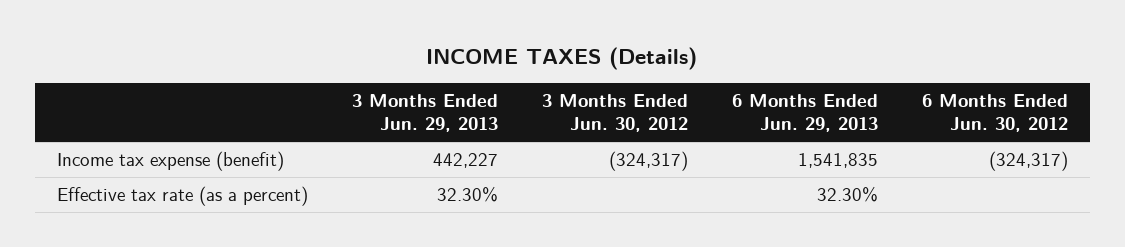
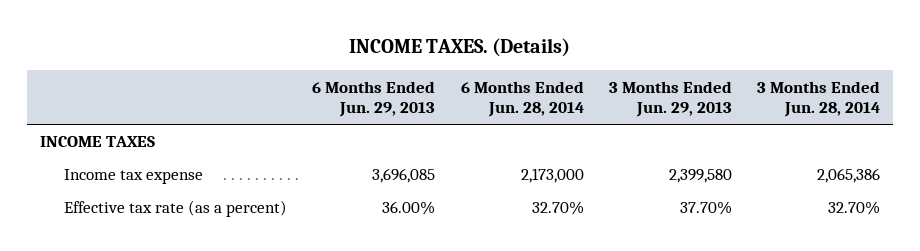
[426,47,698,71] INCOME TAXES (Details) -> [349,38,571,58] INCOME TAXES. (Details)
[541,94,688,133] 3 Months Ended Jun. 30, 2012 -> none
[921,94,1068,133] 6 Months Ended Jun. 30, 2012 -> none
none -> [460,80,584,118] 6 Months Ended Jun. 28, 2014
none -> [757,80,881,118] 3 Months Ended Jun. 28, 2014
none -> [39,136,155,148] INCOME TAXES
[56,151,284,172] Income tax expense (benefit) -> [63,169,203,185] Income tax expense
[432,153,498,169] 442,227 -> [669,169,733,184] 2,399,580
[797,153,878,169] 1,541,835 -> [372,168,436,184] 3,696,085
[436,186,498,203] 32.30% -> [680,201,733,216] 37.70%
[816,186,878,203] 32.30% -> [382,201,436,216] 36.00%

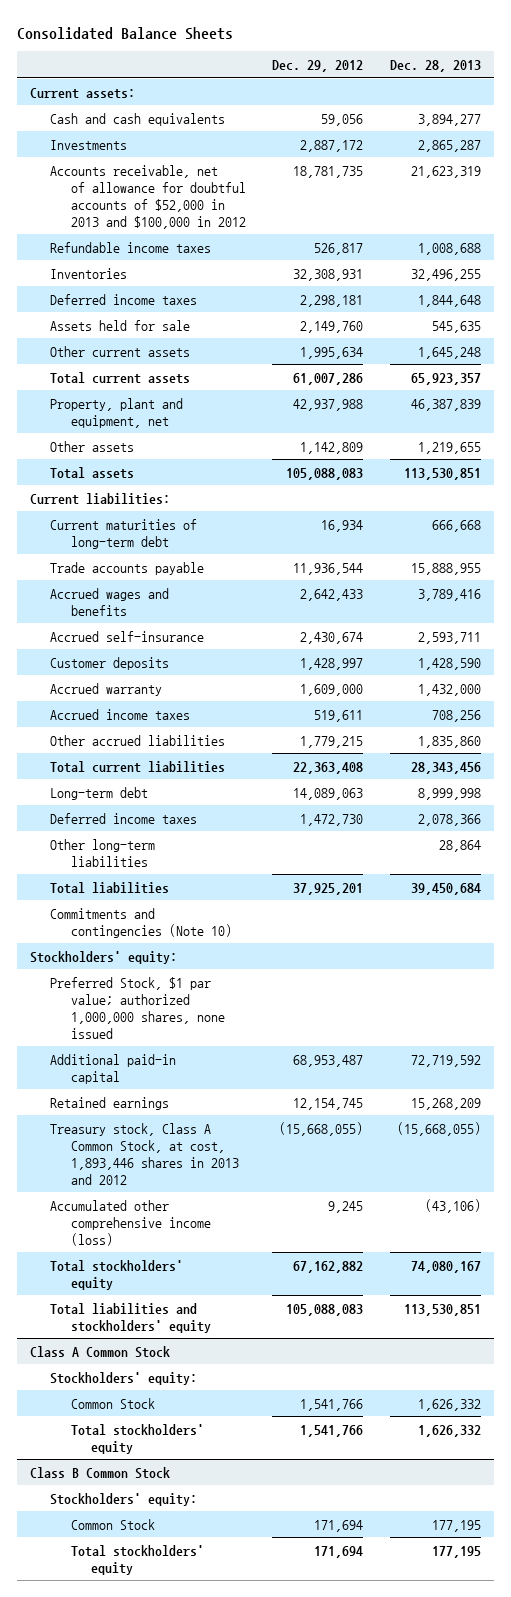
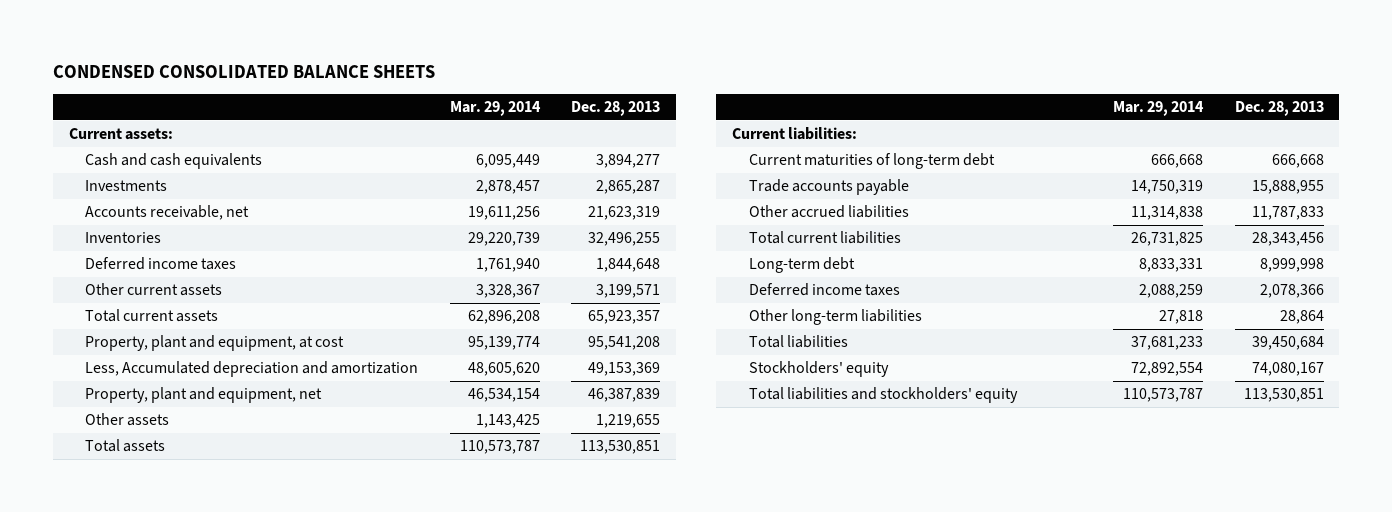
[16,26,233,40] Consolidated Balance Sheets -> [52,64,435,78] CONDENSED CONSOLIDATED BALANCE SHEETS
[272,59,364,72] Dec. 29, 2012 -> none
none -> [449,101,541,117] Mar. 29, 2014
[50,241,212,253] Refundable income taxes -> none
[50,164,246,229] Accounts receivable, net of allowance for doubtful accounts of $52,000 in 2013 and $100,000 in 2012 -> [85,205,250,221] Accounts receivable, net
[50,319,191,331] Assets held for sale -> none
[417,346,481,359] 1,645,248 -> [596,284,661,299] 3,199,571
none -> [85,335,345,352] Property, plant and equipment, at cost
none -> [85,361,419,378] Less, Accumulated depreciation and amortization
[50,587,170,616] Accrued wages and benefits -> none
[50,630,205,642] Accrued self-insurance -> none
[50,656,170,670] Customer deposits -> none
[50,682,163,696] Accrued warranty -> none
[50,708,191,720] Accrued income taxes -> none
[417,735,481,748] 1,835,860 -> [1251,206,1324,221] 11,787,833
[50,907,232,938] Commitments and contingencies (Note 10) -> none
[29,950,177,964] Stockholders' equity: -> none
[50,976,225,1039] Preferred Stock, $1 par value; authorized 1,000,000 shares, none issued -> none
[50,1053,177,1084] Additional paid-in capital -> none
[50,1096,170,1110] Retained earnings -> none
[50,1122,239,1185] Treasury stock, Class A Common Stock, at cost, 1,893,446 shares in 2013 and 2012 -> none
[50,1199,211,1246] Accumulated other comprehensive income (loss) -> none
[50,1259,184,1290] Total stockholders' equity -> [748,361,889,378] Stockholders' equity
[29,1345,170,1358] Class A Common Stock -> none
[50,1371,198,1385] Stockholders' equity: -> none
[70,1397,155,1409] Common Stock -> none
[70,1423,204,1454] Total stockholders' equity -> none
[29,1466,170,1479] Class B Common Stock -> none
[50,1492,198,1506] Stockholders' equity: -> none
[70,1518,155,1530] Common Stock -> none
[70,1544,204,1575] Total stockholders' equity -> none

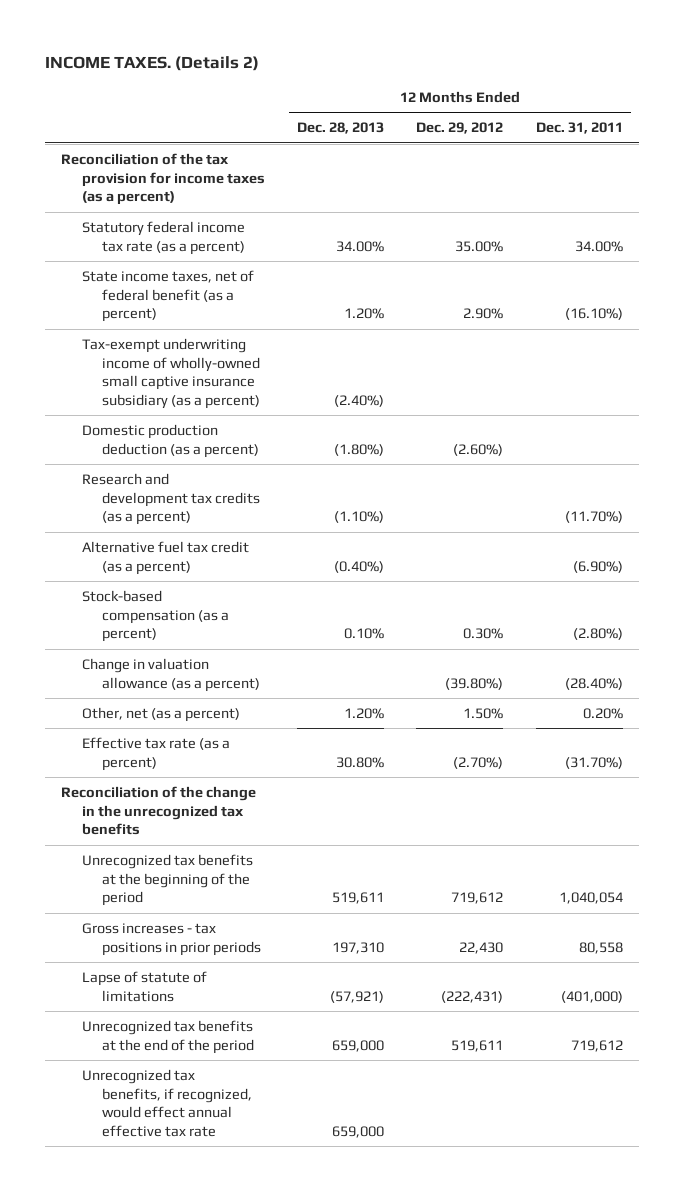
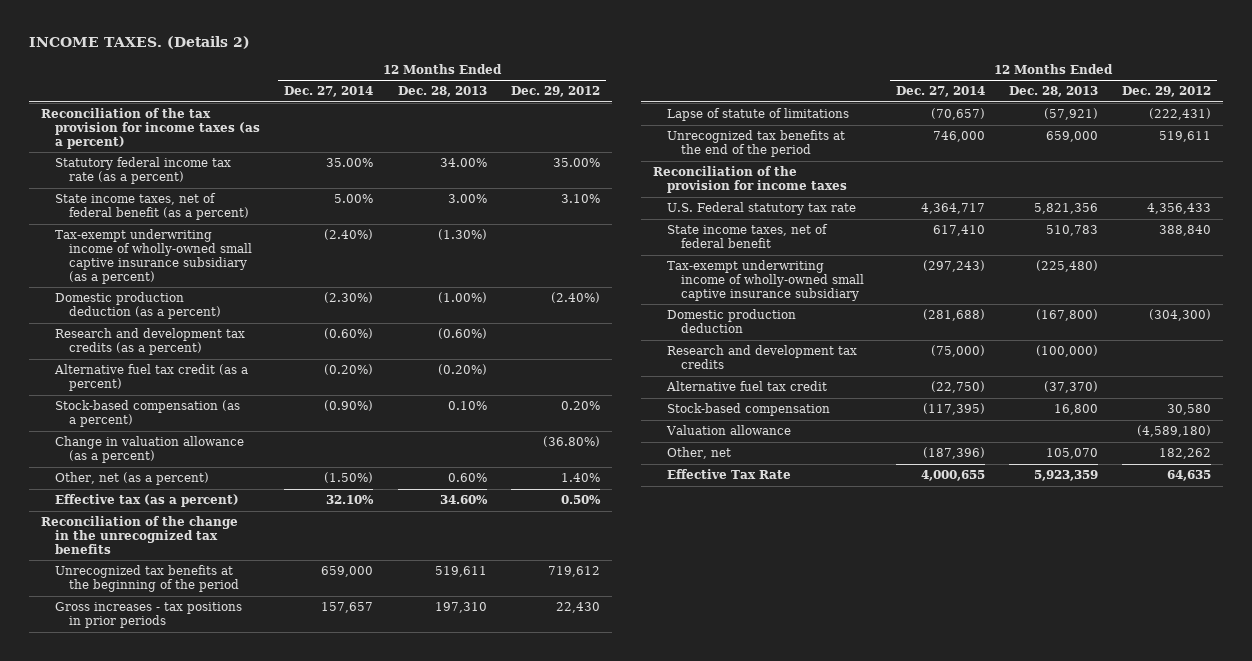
[535,122,623,135] Dec. 31, 2011 -> none
none -> [284,86,374,98] Dec. 27, 2014
[343,308,384,320] 1.20% -> [447,194,487,204] 3.00%
[463,308,504,320] 2.90% -> [560,194,600,204] 3.10%
[333,395,384,408] (2.40%) -> [437,229,487,241] (1.30%)
[333,443,384,456] (1.80%) -> [437,292,487,304] (1.00%)
[453,443,504,456] (2.60%) -> [550,292,600,304] (2.40%)
[333,511,384,524] (1.10%) -> [437,328,487,340] (0.60%)
[333,560,384,573] (0.40%) -> [437,364,487,376] (0.20%)
[463,628,504,640] 0.30% -> [560,401,600,411] 0.20%
[445,677,504,690] (39.80%) -> [542,436,600,448] (36.80%)
[343,707,384,719] 1.20% -> [447,473,487,483] 0.60%
[463,707,504,719] 1.50% -> [560,473,600,483] 1.40%
[81,736,230,771] Effective tax rate (as a percent) -> [55,494,240,508] Effective tax (as a percent)
[335,756,384,768] 30.80% -> [439,495,488,505] 34.60%
[453,756,504,769] (2.70%) -> [560,495,601,505] 0.50%
[81,1068,253,1138] Unrecognized tax benefits, if recognized, would effect annual effective tax rate -> none
none -> [652,166,847,193] Reconciliation of the provision for income taxes
none -> [666,202,856,216] U.S. Federal statutory tax rate
none -> [666,224,828,248] State income taxes, net of federal benefit
none -> [666,260,864,301] Tax-exempt underwriting income of wholly-owned small captive insurance subsidiary
none -> [666,309,796,333] Domestic production deduction
none -> [666,345,857,369] Research and development tax credits
none -> [665,381,827,392] Alternative fuel tax credit
none -> [666,403,830,417] Stock-based compensation
none -> [665,425,791,436] Valuation allowance
none -> [666,447,731,460] Other, net
none -> [666,469,791,480] Effective Tax Rate

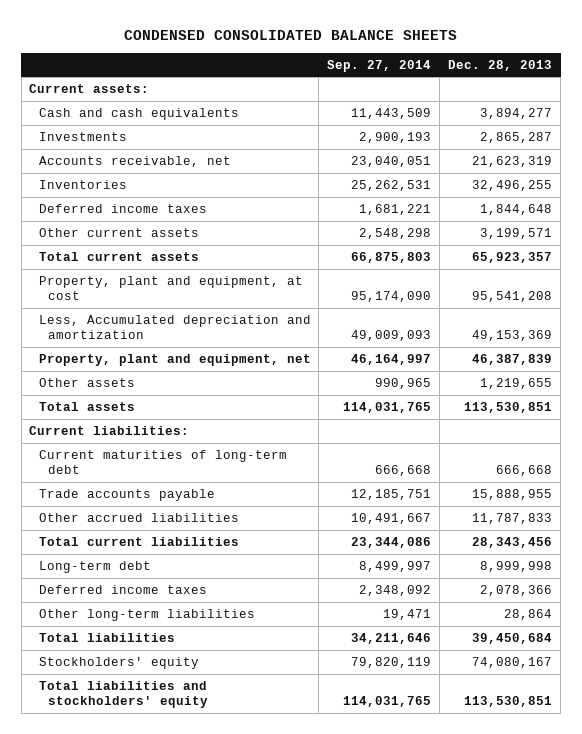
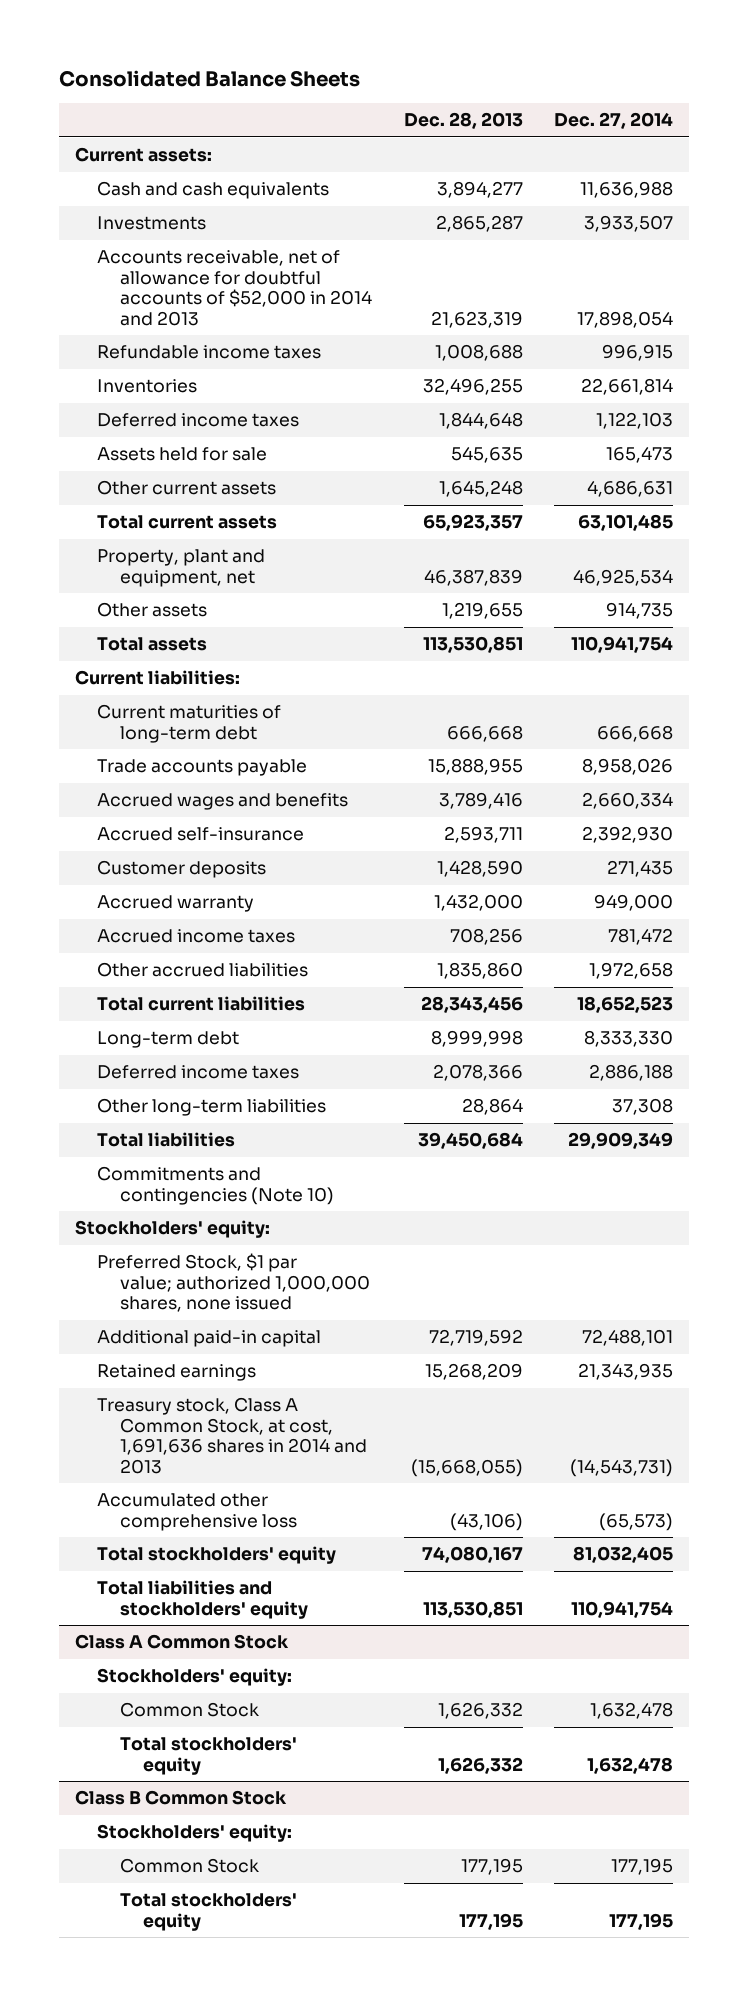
[123,30,457,41] CONDENSED CONSOLIDATED BALANCE SHEETS -> [58,69,360,87] Consolidated Balance Sheets
[327,59,432,72] Sep. 27, 2014 -> none
none -> [554,112,674,130] Dec. 27, 2014
[38,155,231,167] Accounts receivable, net -> [97,250,373,326] Accounts receivable, net of allowance for doubtful accounts of $52,000 in 2014 and 2013
none -> [97,345,322,360] Refundable income taxes
none -> [97,447,268,462] Assets held for sale
[480,227,553,239] 3,199,571 -> [438,480,523,498] 1,645,248
[38,275,303,300] Property, plant and equipment, at cost -> none
[38,314,311,339] Less, Accumulated depreciation and amortization -> none
none -> [97,793,349,811] Accrued wages and benefits
none -> [97,827,305,842] Accrued self-insurance
none -> [97,860,267,879] Customer deposits
none -> [97,895,255,913] Accrued warranty
none -> [97,929,296,944] Accrued income taxes
[472,512,553,524] 11,787,833 -> [436,962,523,980] 1,835,860
none -> [97,1166,335,1205] Commitments and contingencies (Note 10)
none -> [74,1220,270,1239] Stockholders' equity:
none -> [97,1253,371,1313] Preferred Stock, $1 par value; authorized 1,000,000 shares, none issued
none -> [97,1330,322,1348] Additional paid-in capital
none -> [97,1364,257,1382] Retained earnings
none -> [97,1397,368,1474] Treasury stock, Class A Common Stock, at cost, 1,691,636 shares in 2014 and 2013
none -> [97,1493,298,1531] Accumulated other comprehensive loss
[38,656,199,669] Stockholders' equity -> [97,1546,337,1565] Total stockholders' equity
none -> [74,1634,289,1650] Class A Common Stock
none -> [97,1668,293,1687] Stockholders' equity:
none -> [120,1702,260,1718] Common Stock
none -> [120,1737,298,1775] Total stockholders' equity
none -> [74,1790,287,1806] Class B Common Stock
none -> [97,1824,293,1843] Stockholders' equity:
none -> [120,1858,260,1874] Common Stock
none -> [120,1893,298,1931] Total stockholders' equity

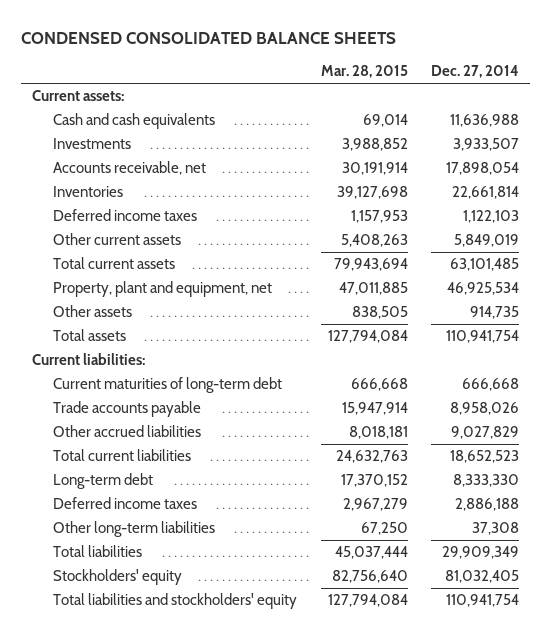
[58,69,360,87] Consolidated Balance Sheets -> [20,32,396,45] CONDENSED CONSOLIDATED BALANCE SHEETS
[403,112,523,130] Dec. 28, 2013 -> none
none -> [320,65,408,79] Mar. 28, 2015
[97,345,322,360] Refundable income taxes -> none
[97,250,373,326] Accounts receivable, net of allowance for doubtful accounts of $52,000 in 2014 and 2013 -> [53,161,207,176] Accounts receivable, net
[97,447,268,462] Assets held for sale -> none
[587,480,674,498] 4,686,631 -> [453,234,519,248] 5,849,019
[97,793,349,811] Accrued wages and benefits -> none
[97,827,305,842] Accrued self-insurance -> none
[97,860,267,879] Customer deposits -> none
[97,895,255,913] Accrued warranty -> none
[97,929,296,944] Accrued income taxes -> none
[589,962,674,980] 1,972,658 -> [450,426,519,440] 9,027,829
[97,1166,335,1205] Commitments and contingencies (Note 10) -> none
[74,1220,270,1239] Stockholders' equity: -> none
[97,1253,371,1313] Preferred Stock, $1 par value; authorized 1,000,000 shares, none issued -> none
[97,1330,322,1348] Additional paid-in capital -> none
[97,1364,257,1382] Retained earnings -> none
[97,1397,368,1474] Treasury stock, Class A Common Stock, at cost, 1,691,636 shares in 2014 and 2013 -> none
[97,1493,298,1531] Accumulated other comprehensive loss -> none
[97,1546,337,1565] Total stockholders' equity -> [53,569,183,586] Stockholders' equity
[74,1634,289,1650] Class A Common Stock -> none
[97,1668,293,1687] Stockholders' equity: -> none
[120,1702,260,1718] Common Stock -> none
[120,1737,298,1775] Total stockholders' equity -> none
[74,1790,287,1806] Class B Common Stock -> none
[97,1824,293,1843] Stockholders' equity: -> none
[120,1858,260,1874] Common Stock -> none
[120,1893,298,1931] Total stockholders' equity -> none

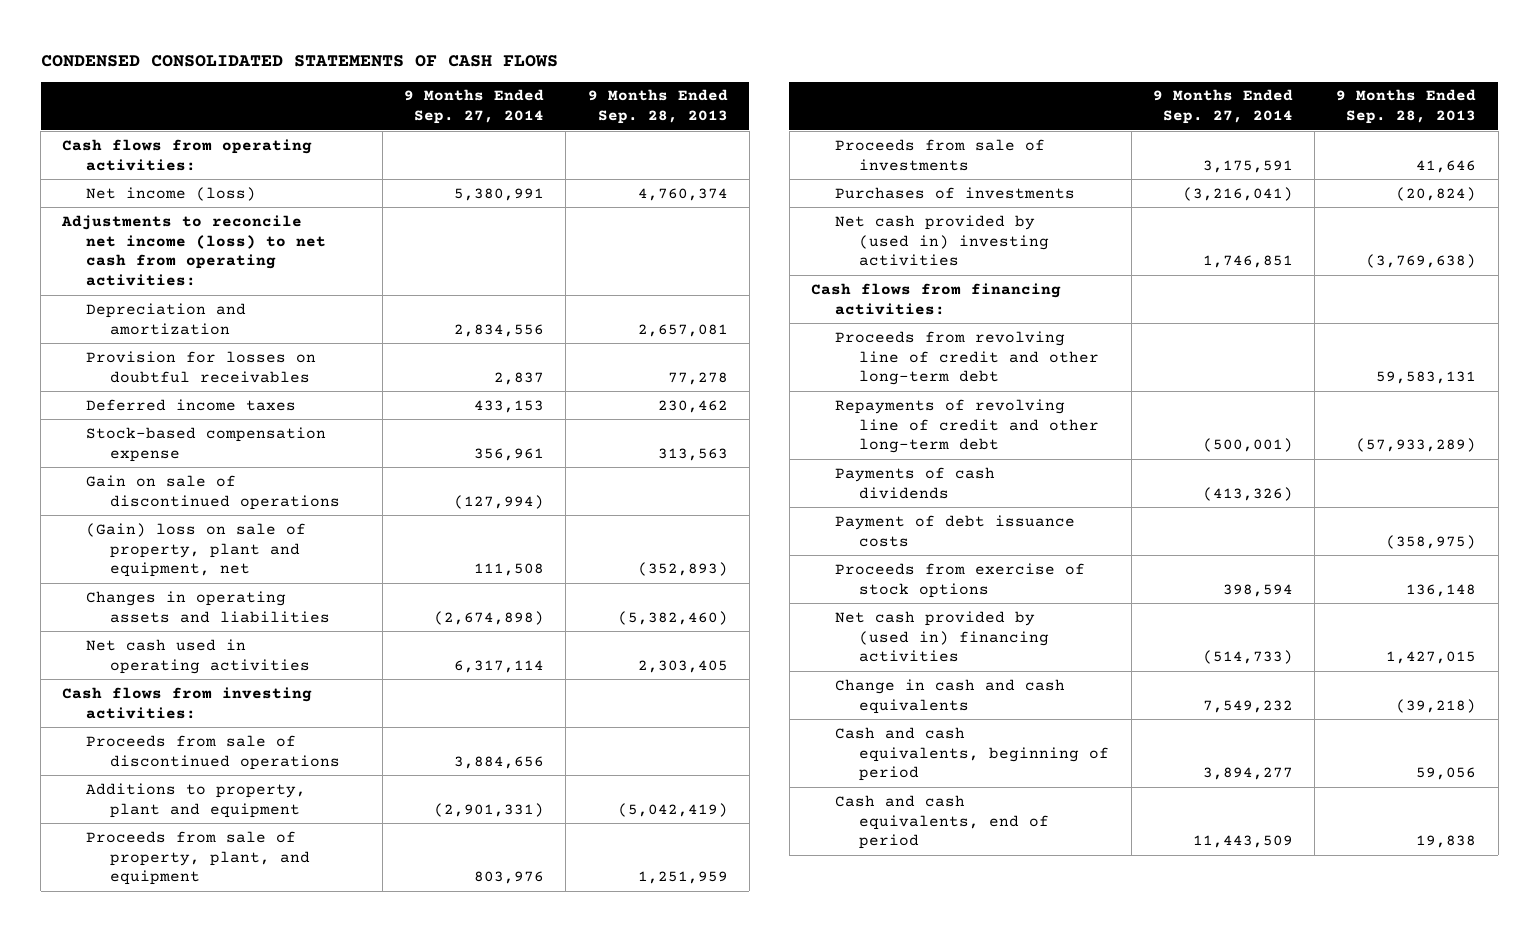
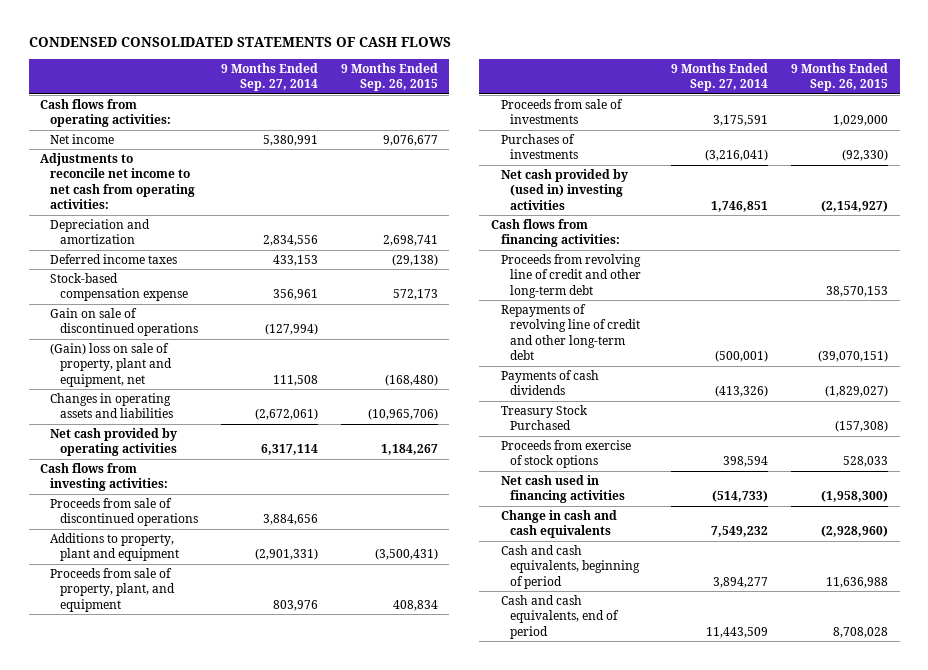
[587,89,728,125] 9 Months Ended Sep. 28, 2013 -> none
none -> [340,62,438,92] 9 Months Ended Sep. 26, 2015
[86,186,257,201] Net income (loss) -> [49,133,114,144] Net income
[61,214,327,287] Adjustments to reconcile net income (loss) to net cash from operating activities: -> [39,152,195,210] Adjustments to reconcile net income to net cash from operating activities:
[86,350,317,383] Provision for losses on doubtful receivables -> none
[434,610,545,625] (2,674,898) -> [254,408,318,421] (2,672,061)
[86,638,311,674] Net cash used in operating activities -> [49,427,177,457] Net cash provided by operating activities
[835,514,1076,547] Payment of debt issuance costs -> none
none -> [500,404,588,431] Treasury Stock Purchased
[835,610,1050,663] Net cash provided by (used in) financing activities -> [500,474,626,504] Net cash used in financing activities

